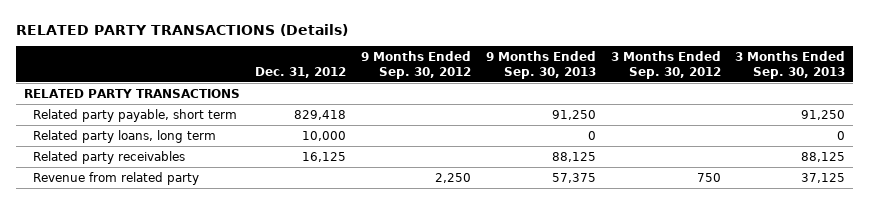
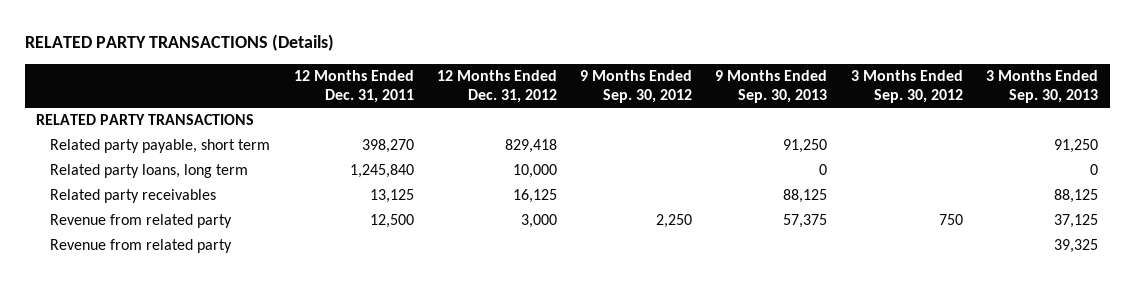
[254,66,346,78] Dec. 31, 2012 -> none
none -> [293,70,414,103] 12 Months Ended Dec. 31, 2011
none -> [436,70,557,103] 12 Months Ended Dec. 31, 2012
none -> [50,239,233,254] Revenue from related party

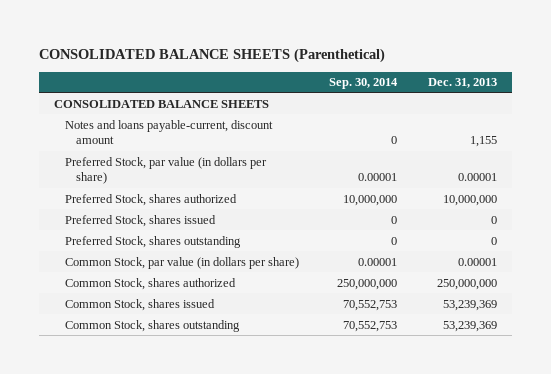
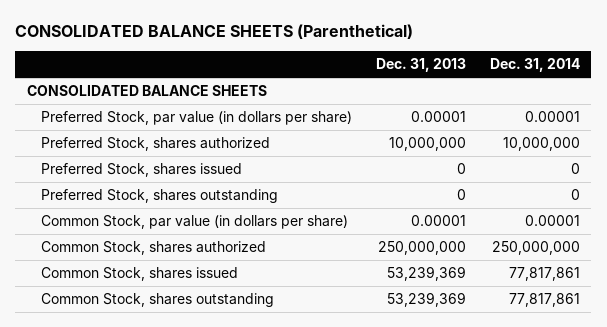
[329,78,399,90] Sep. 30, 2014 -> none
none -> [489,58,580,73] Dec. 31, 2014
[65,119,274,145] Notes and loans payable-current, discount amount -> none

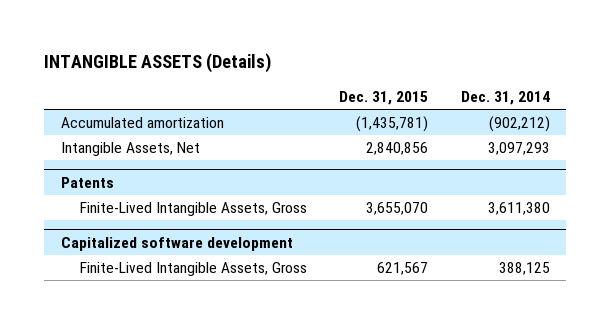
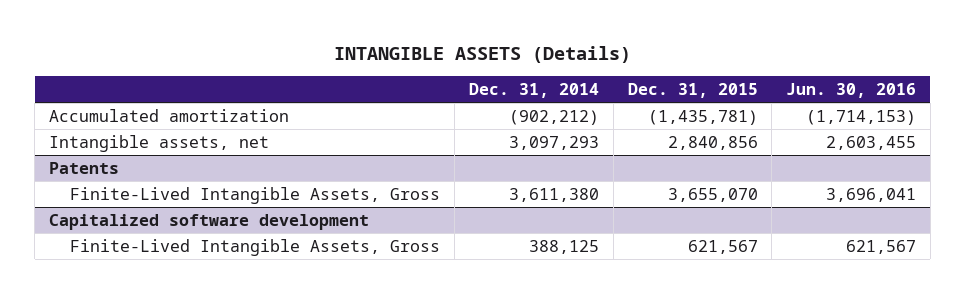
none -> [786,83,917,99] Jun. 30, 2016
[60,142,200,157] Intangible Assets, Net -> [49,134,270,152] Intangible assets, net

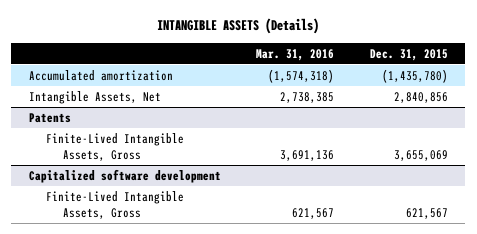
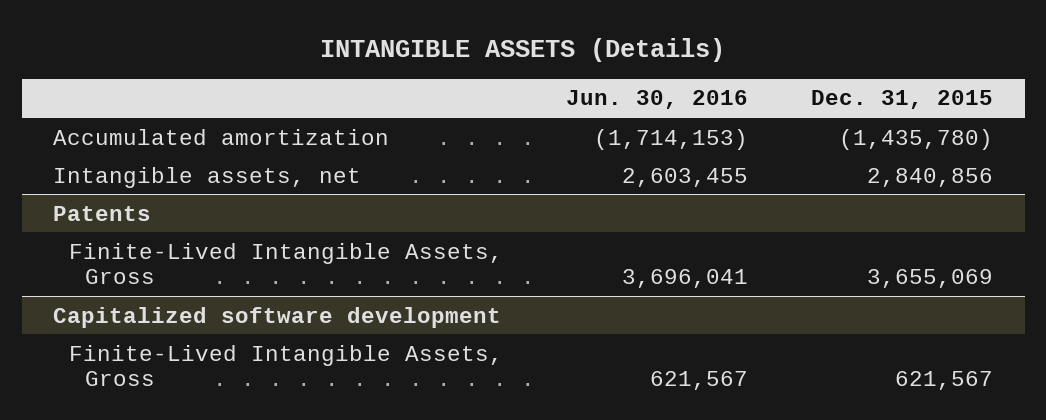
[256,48,335,61] Mar. 31, 2016 -> none
none -> [566,90,749,110] Jun. 30, 2016
[29,90,162,104] Intangible Assets, Net -> [53,166,362,188] Intangible assets, net

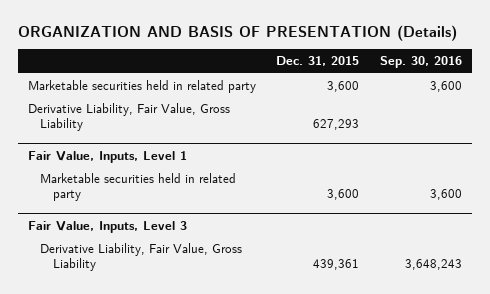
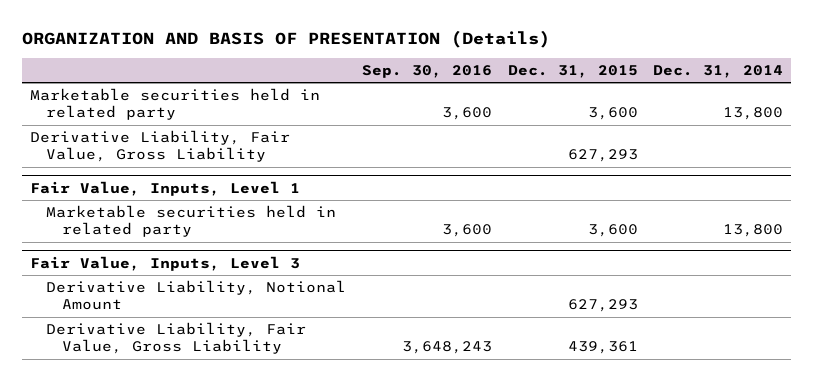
none -> [653,65,784,79] Dec. 31, 2014
none -> [46,280,347,311] Derivative Liability, Notional Amount

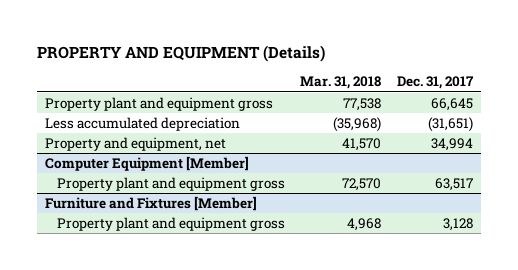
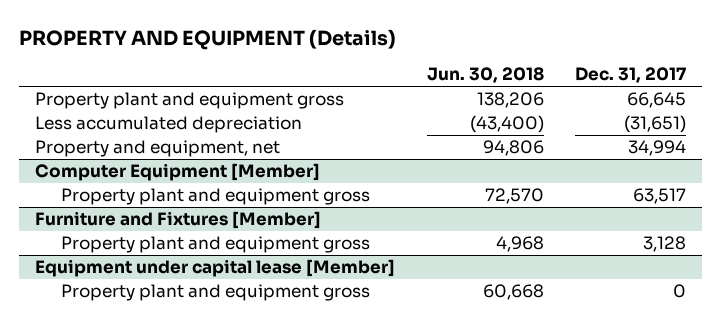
[300,76,382,90] Mar. 31, 2018 -> none
none -> [426,67,544,84] Jun. 30, 2018
none -> [34,259,395,278] Equipment under capital lease [Member]
none -> [61,284,371,302] Property plant and equipment gross

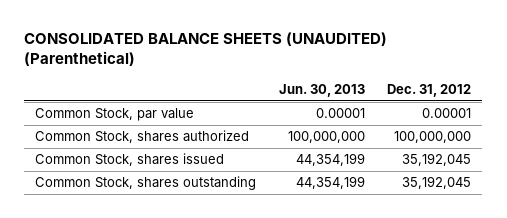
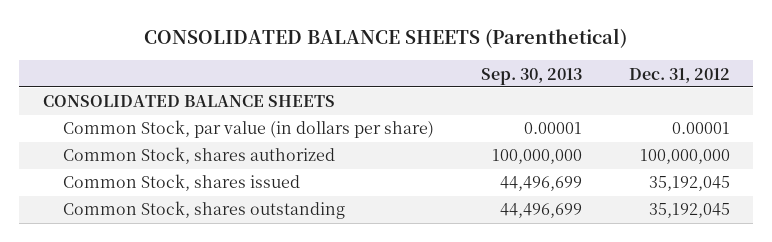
[24,32,388,67] CONSOLIDATED BALANCE SHEETS (UNAUDITED) (Parenthetical) -> [144,28,628,49] CONSOLIDATED BALANCE SHEETS (Parenthetical)
[278,83,365,97] Jun. 30, 2013 -> none
none -> [480,67,582,85] Sep. 30, 2013
none -> [42,95,335,108] CONSOLIDATED BALANCE SHEETS
[35,108,195,122] Common Stock, par value -> [63,120,435,139] Common Stock, par value (in dollars per share)

